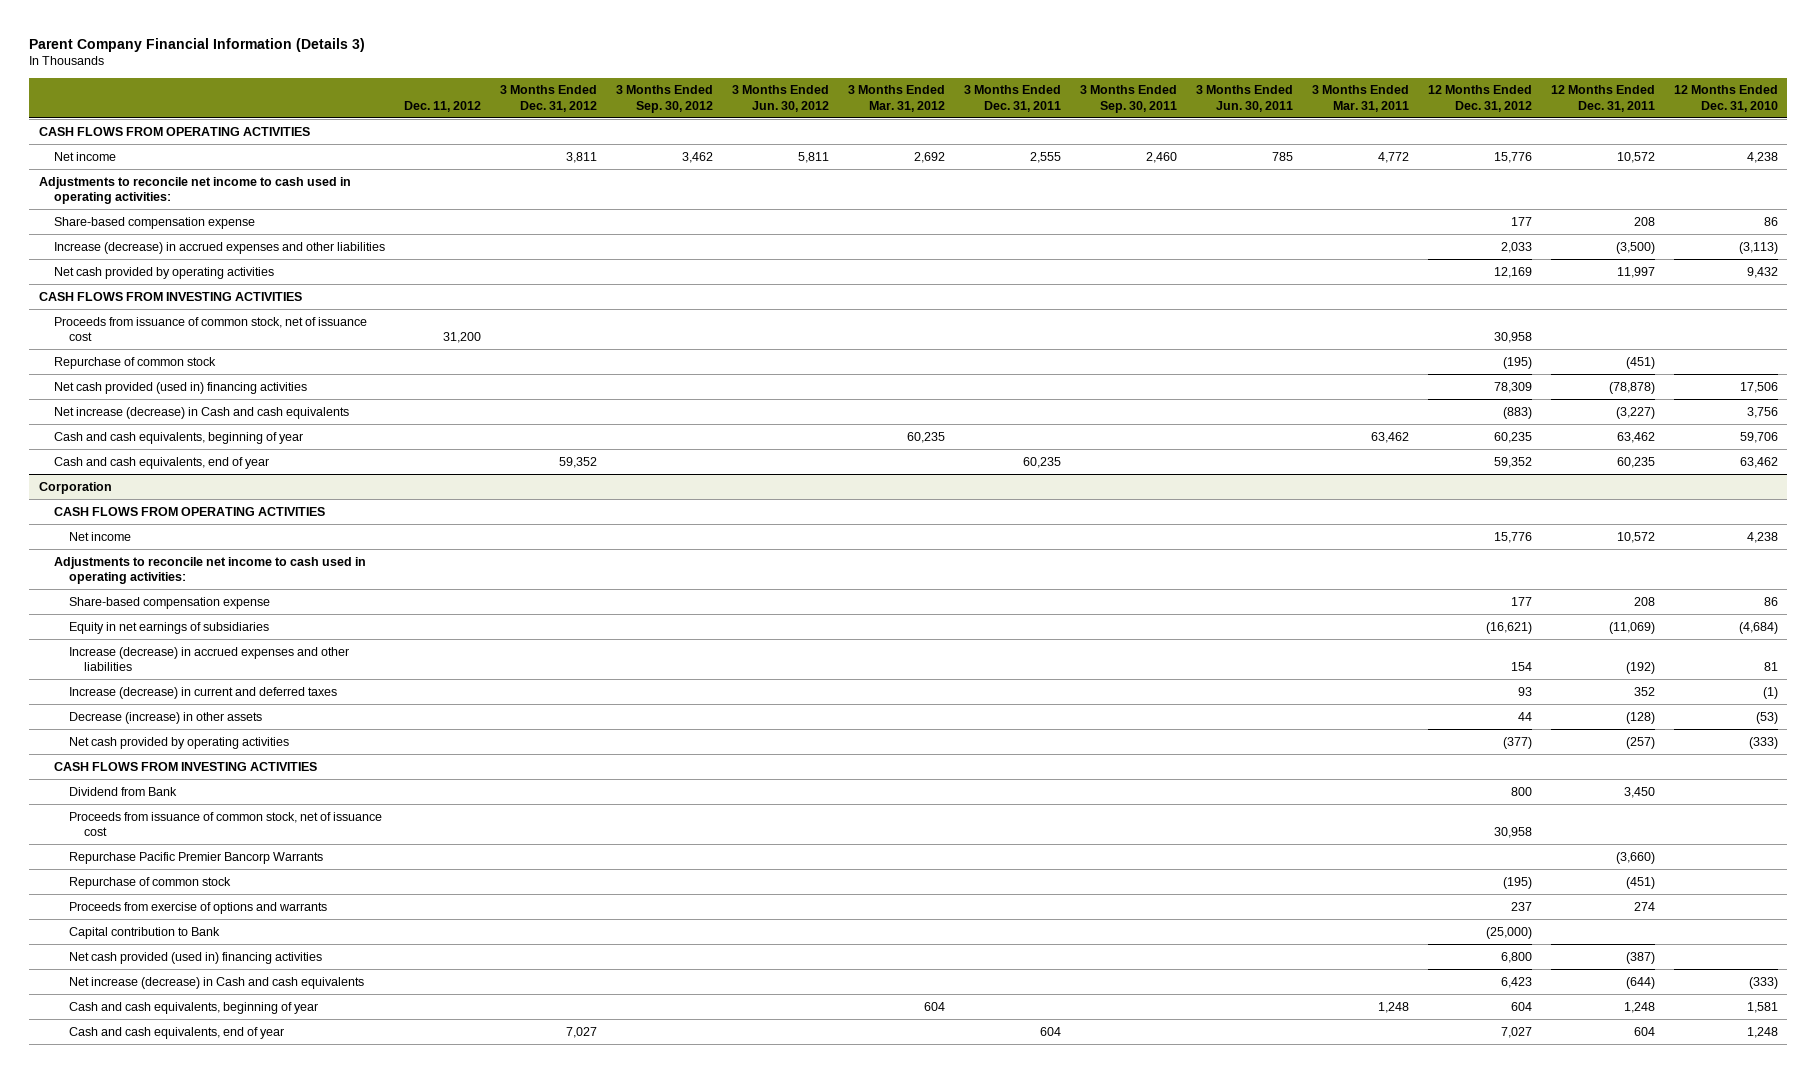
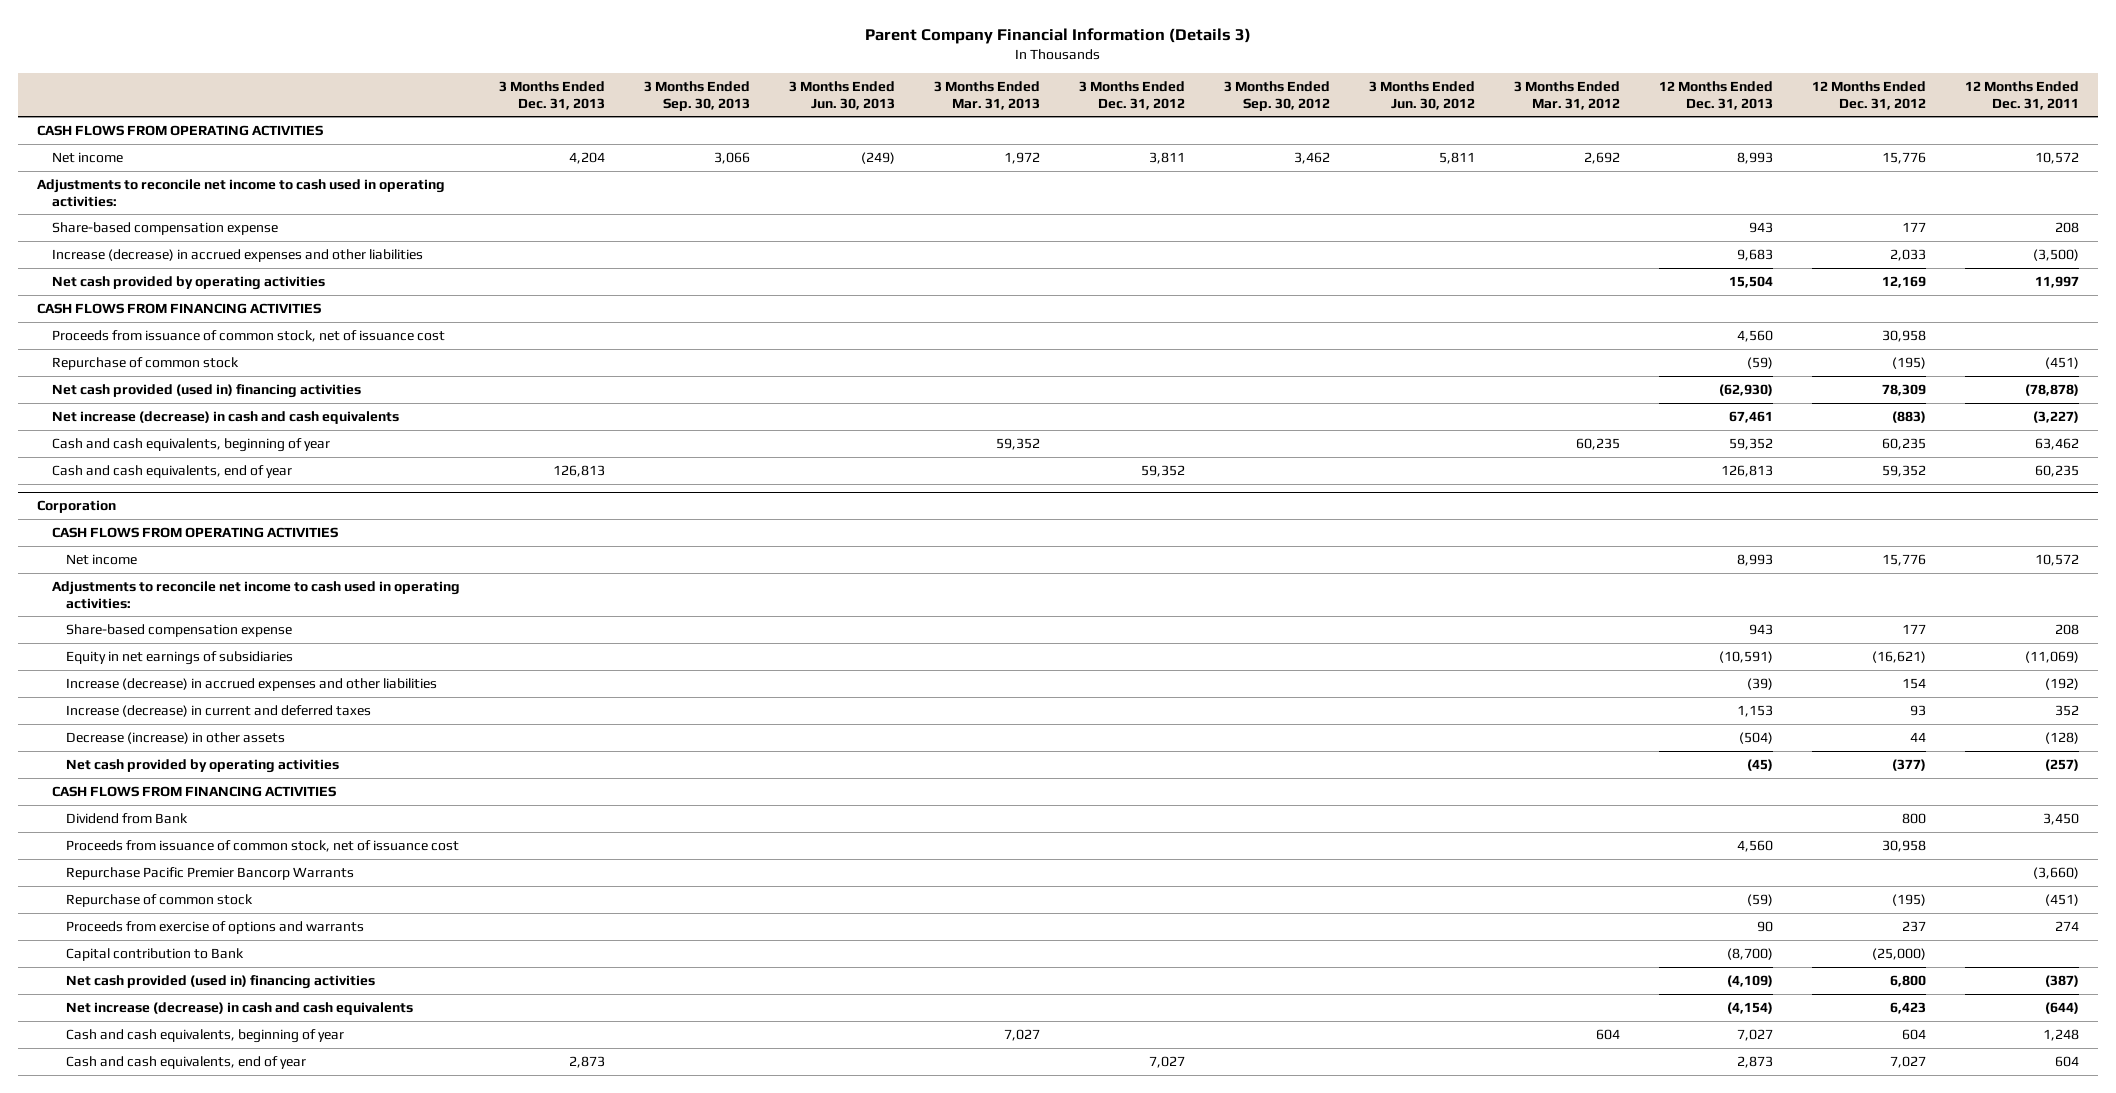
[403,100,481,112] Dec. 11, 2012 -> none
[963,85,1061,112] 3 Months Ended Dec. 31, 2011 -> none
[1079,85,1177,113] 3 Months Ended Sep. 30, 2011 -> none
[1195,85,1293,112] 3 Months Ended Jun. 30, 2011 -> none
[1311,85,1409,112] 3 Months Ended Mar. 31, 2011 -> none
[1673,85,1778,112] 12 Months Ended Dec. 31, 2010 -> none
none -> [498,81,605,110] 3 Months Ended Dec. 31, 2013
none -> [643,81,750,111] 3 Months Ended Sep. 30, 2013
none -> [788,81,895,110] 3 Months Ended Jun. 30, 2013
none -> [933,81,1040,110] 3 Months Ended Mar. 31, 2013
none -> [1658,81,1773,110] 12 Months Ended Dec. 31, 2013
[38,291,302,301] CASH FLOWS FROM INVESTING ACTIVITIES -> [37,302,322,314] CASH FLOWS FROM FINANCING ACTIVITIES
[53,406,349,419] Net increase (decrease) in Cash and cash equivalents -> [51,410,399,424] Net increase (decrease) in cash and cash equivalents
[53,761,317,771] CASH FLOWS FROM INVESTING ACTIVITIES -> [51,785,336,797] CASH FLOWS FROM FINANCING ACTIVITIES
[69,976,365,989] Net increase (decrease) in Cash and cash equivalents -> [66,1001,414,1015] Net increase (decrease) in cash and cash equivalents

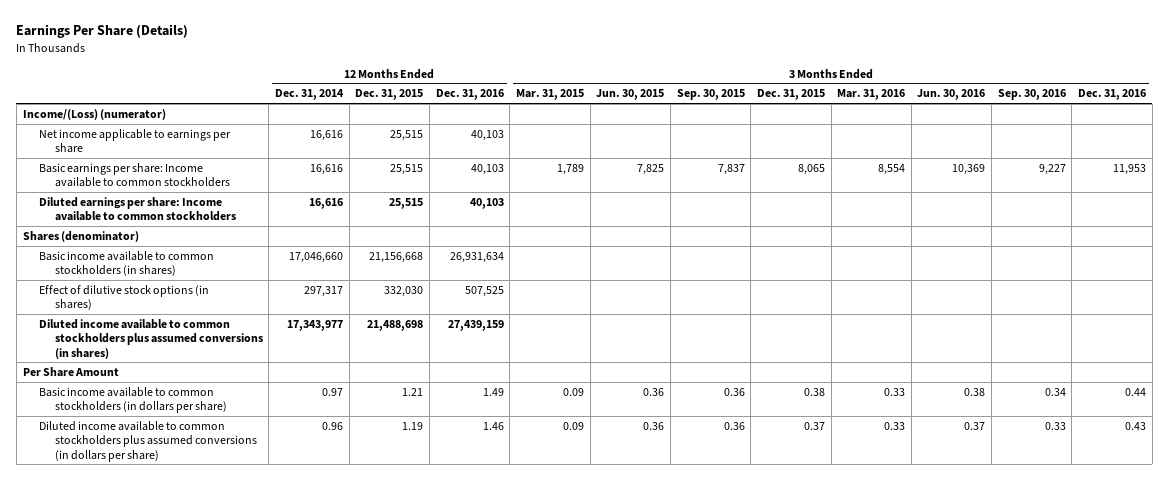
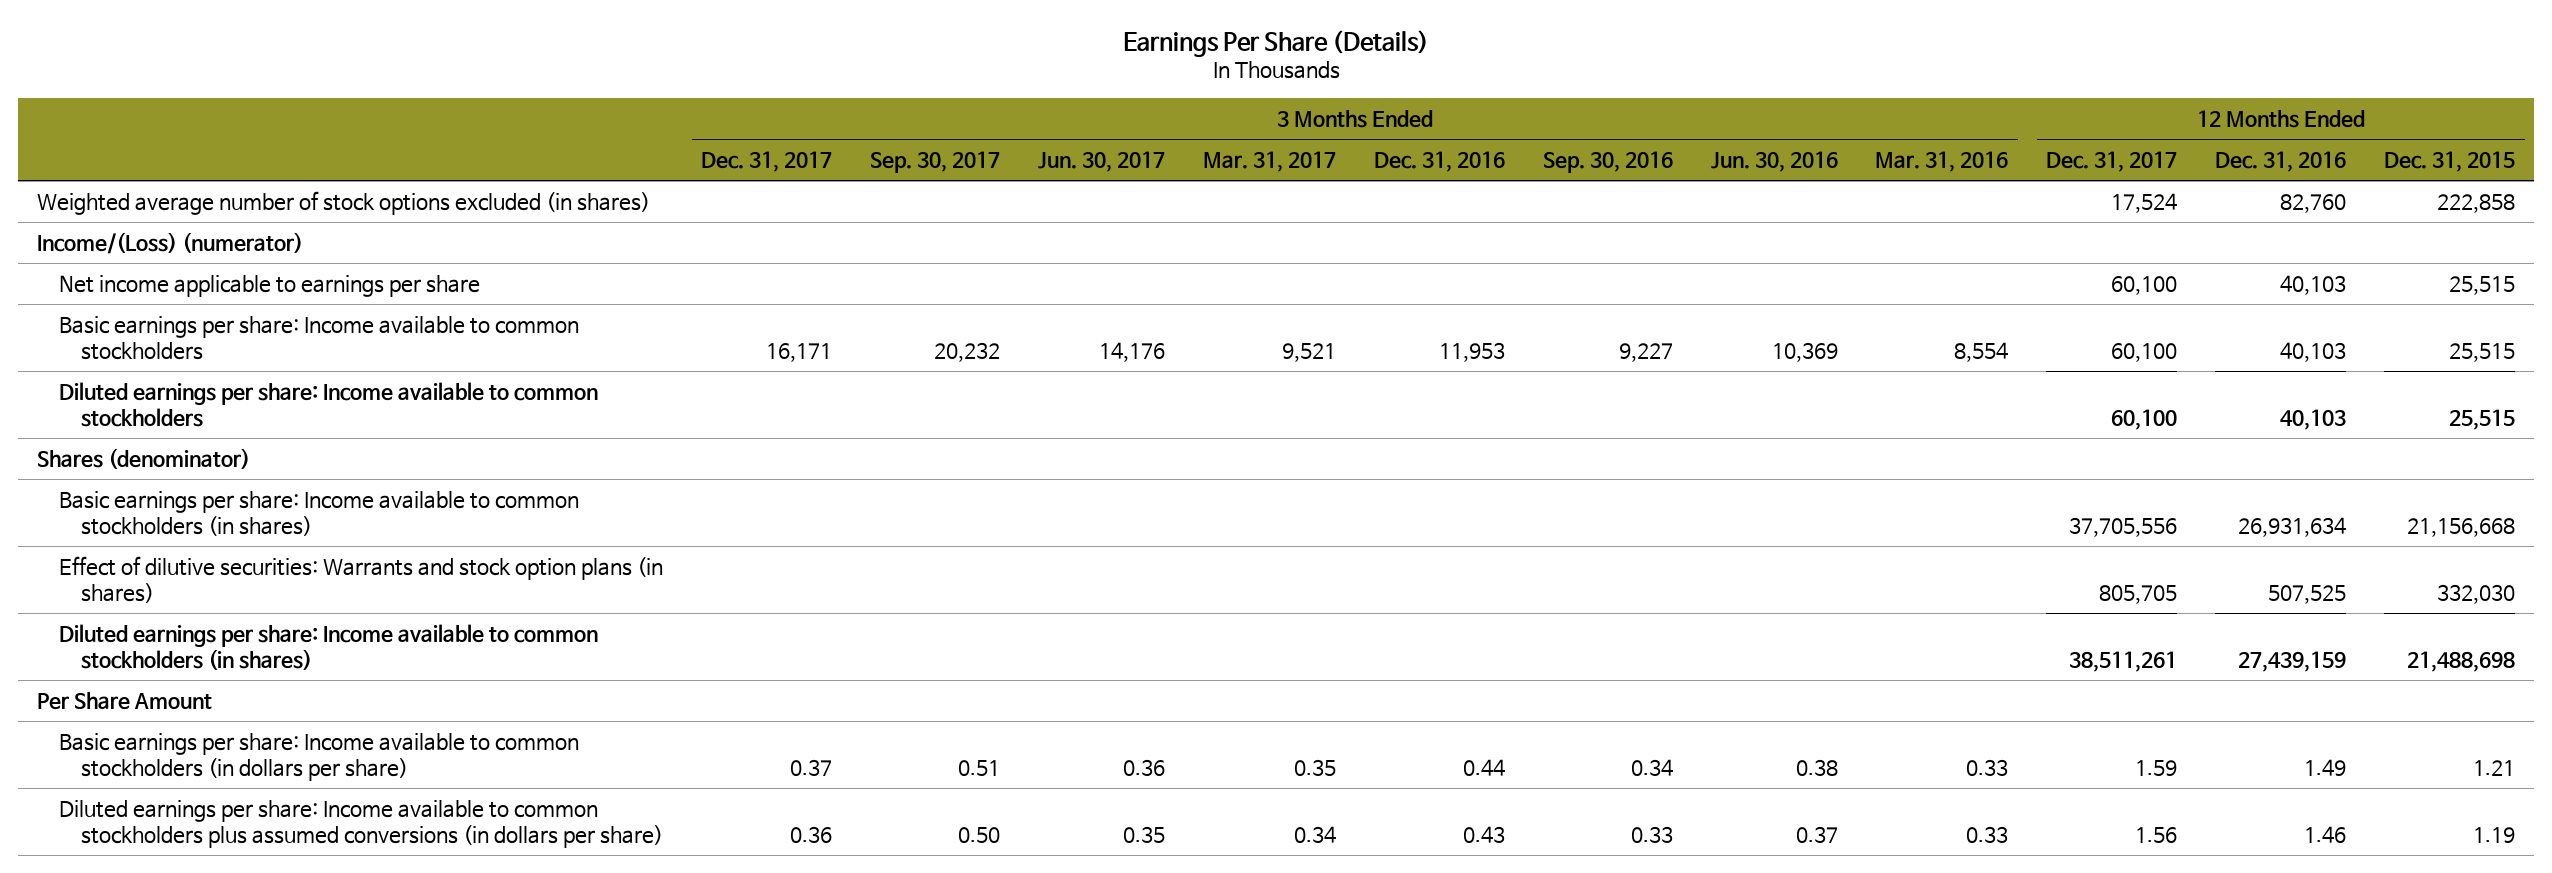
[275,89,345,101] Dec. 31, 2014 -> none
[516,89,585,101] Mar. 31, 2015 -> none
[596,89,665,101] Jun. 30, 2015 -> none
[676,89,745,101] Sep. 30, 2015 -> none
[756,89,825,101] Dec. 31, 2015 -> none
none -> [701,151,833,173] Dec. 31, 2017
none -> [869,151,1000,174] Sep. 30, 2017
none -> [1037,151,1165,173] Jun. 30, 2017
none -> [1202,151,1336,173] Mar. 31, 2017
none -> [2046,151,2178,173] Dec. 31, 2017
none -> [36,190,650,215] Weighted average number of stock options excluded (in shares)
[38,250,214,277] Basic income available to common stockholders (in shares) -> [59,490,580,536] Basic earnings per share: Income available to common stockholders (in shares)
[38,284,209,311] Effect of dilutive stock options (in shares) -> [59,555,664,603] Effect of dilutive securities: Warrants and stock option plans (in shares)
[38,318,263,359] Diluted income available to common stockholders plus assumed conversions (in shares) -> [59,623,599,670] Diluted earnings per share: Income available to common stockholders (in shares)
[38,386,227,414] Basic income available to common stockholders (in dollars per share) -> [59,732,580,781] Basic earnings per share: Income available to common stockholders (in dollars per share)
[38,420,257,462] Diluted income available to common stockholders plus assumed conversions (in dollars per share) -> [59,799,664,848] Diluted earnings per share: Income available to common stockholders plus assumed conversions (in dollars per share)

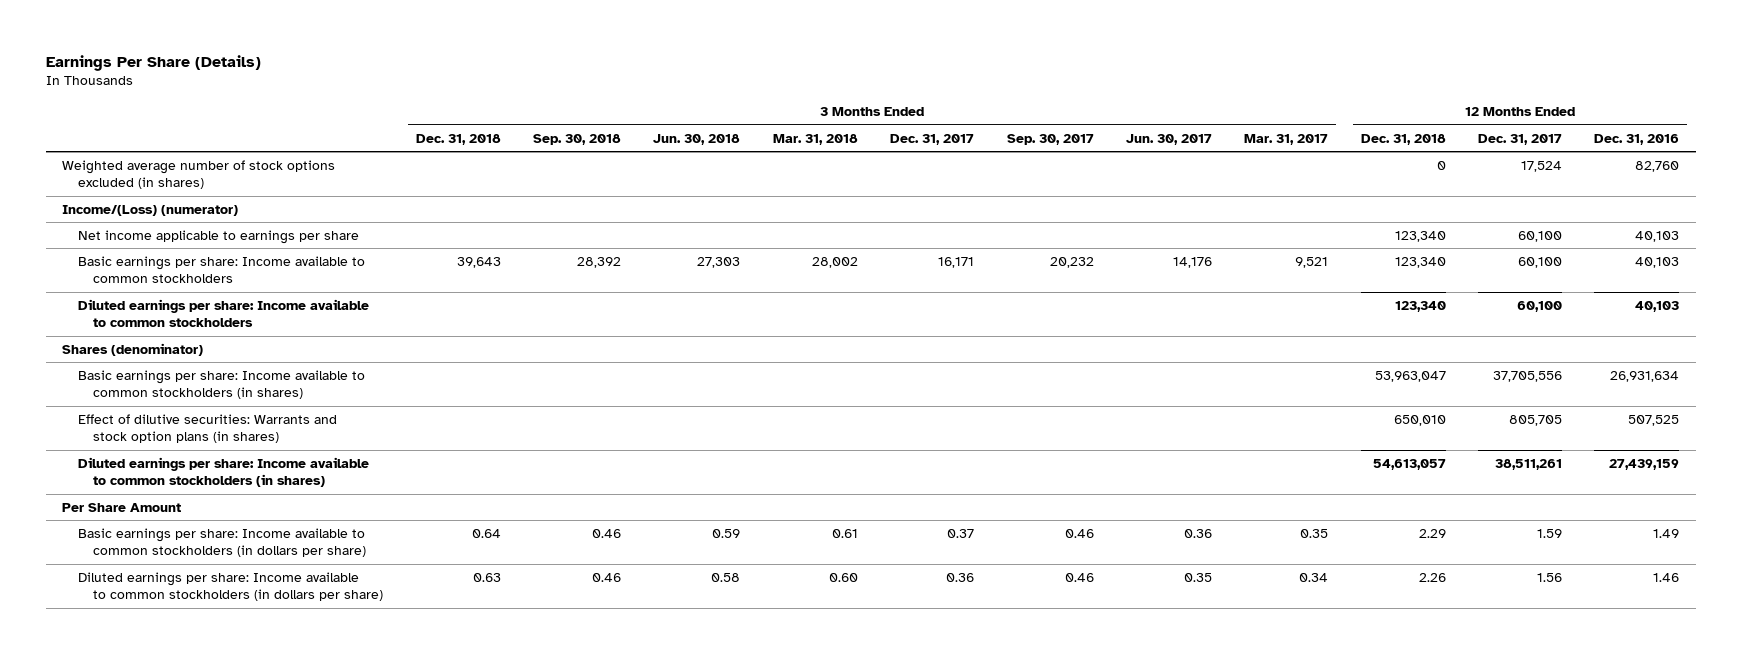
[1373,151,1505,173] Dec. 31, 2016 -> none
[1542,151,1673,174] Sep. 30, 2016 -> none
[1710,151,1838,173] Jun. 30, 2016 -> none
[1875,151,2009,173] Mar. 31, 2016 -> none
[2384,151,2516,173] Dec. 31, 2015 -> none
none -> [415,133,501,145] Dec. 31, 2018
none -> [533,133,622,145] Sep. 30, 2018
none -> [653,133,741,145] Jun. 30, 2018
none -> [772,133,858,145] Mar. 31, 2018
none -> [1360,133,1446,145] Dec. 31, 2018
[957,759,1000,776] 0.51 -> [1064,528,1094,538] 0.46
[59,799,664,848] Diluted earnings per share: Income available to common stockholders plus assumed conversions (in dollars per share) -> [77,571,384,602] Diluted earnings per share: Income available to common stockholders (in dollars per share)
[957,826,1000,843] 0.50 -> [1064,572,1094,582] 0.46

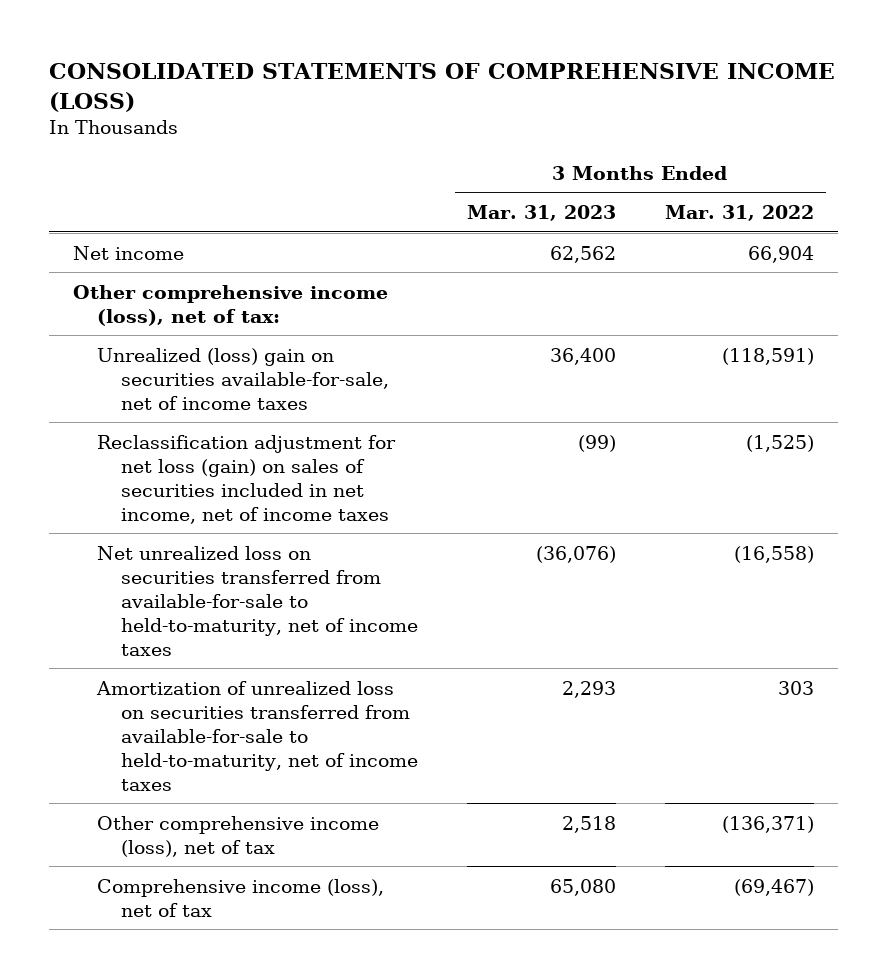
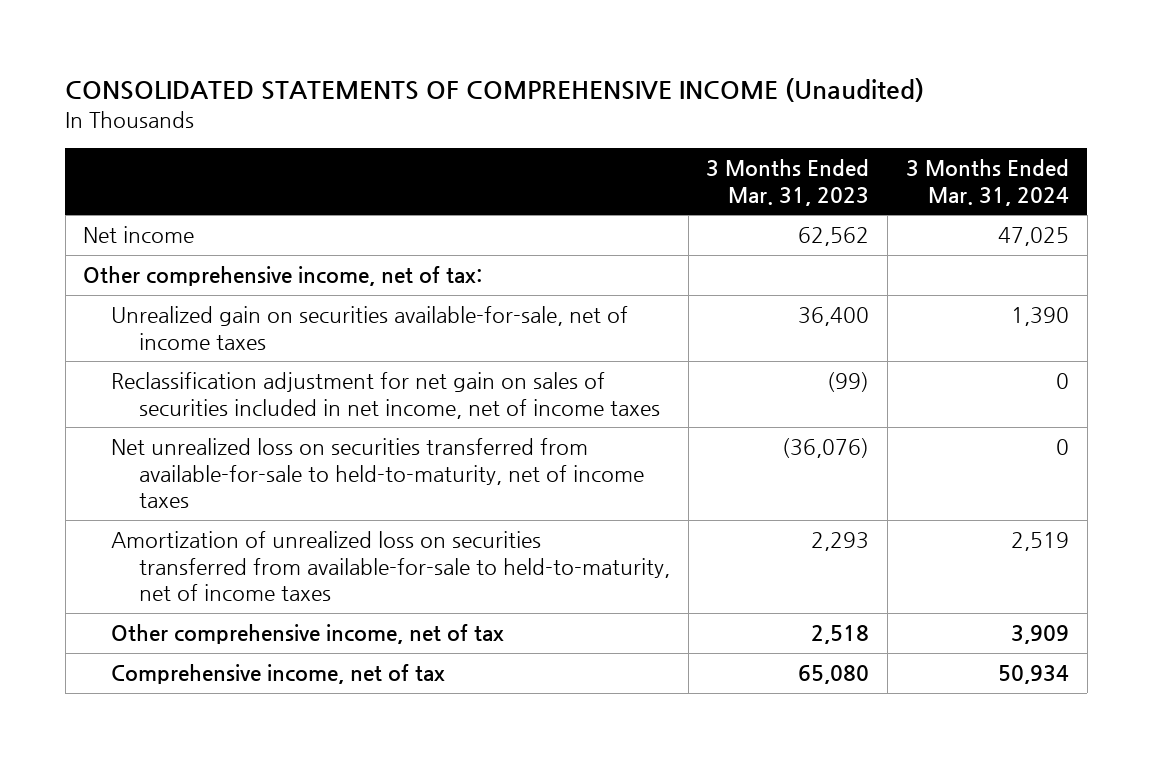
[49,62,836,112] CONSOLIDATED STATEMENTS OF COMPREHENSIVE INCOME (LOSS) -> [65,78,925,103] CONSOLIDATED STATEMENTS OF COMPREHENSIVE INCOME (Unaudited)
[664,205,814,222] Mar. 31, 2022 -> none
none -> [905,159,1069,206] 3 Months Ended Mar. 31, 2024
[73,284,389,326] Other comprehensive income (loss), net of tax: -> [83,266,483,287] Other comprehensive income, net of tax:
[97,347,390,410] Unrealized (loss) gain on securities available-for-sale, net of income taxes -> [111,306,629,350] Unrealized gain on securities available-for-sale, net of income taxes
[97,434,397,524] Reclassification adjustment for net loss (gain) on sales of securities included in net income, net of income taxes -> [111,372,660,419] Reclassification adjustment for net gain on sales of securities included in net income, net of income taxes
[97,815,380,857] Other comprehensive income (loss), net of tax -> [111,624,505,645] Other comprehensive income, net of tax
[97,878,385,917] Comprehensive income (loss), net of tax -> [111,664,446,685] Comprehensive income, net of tax

